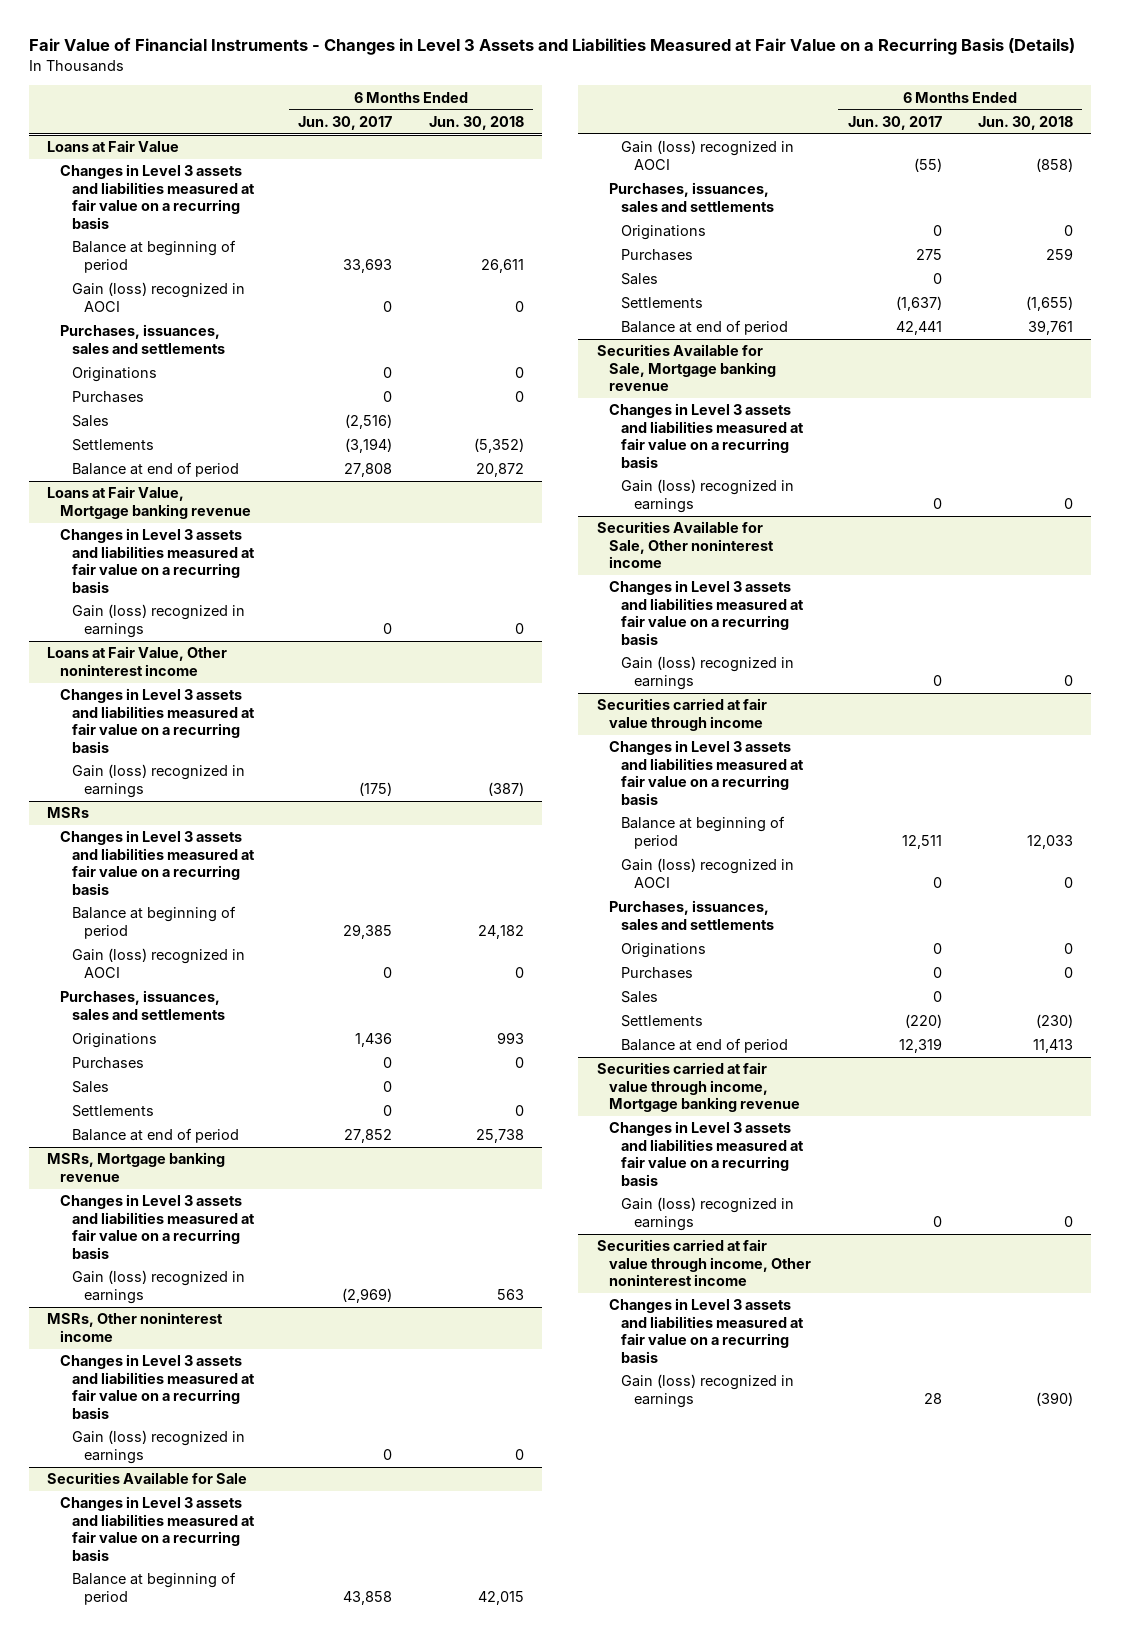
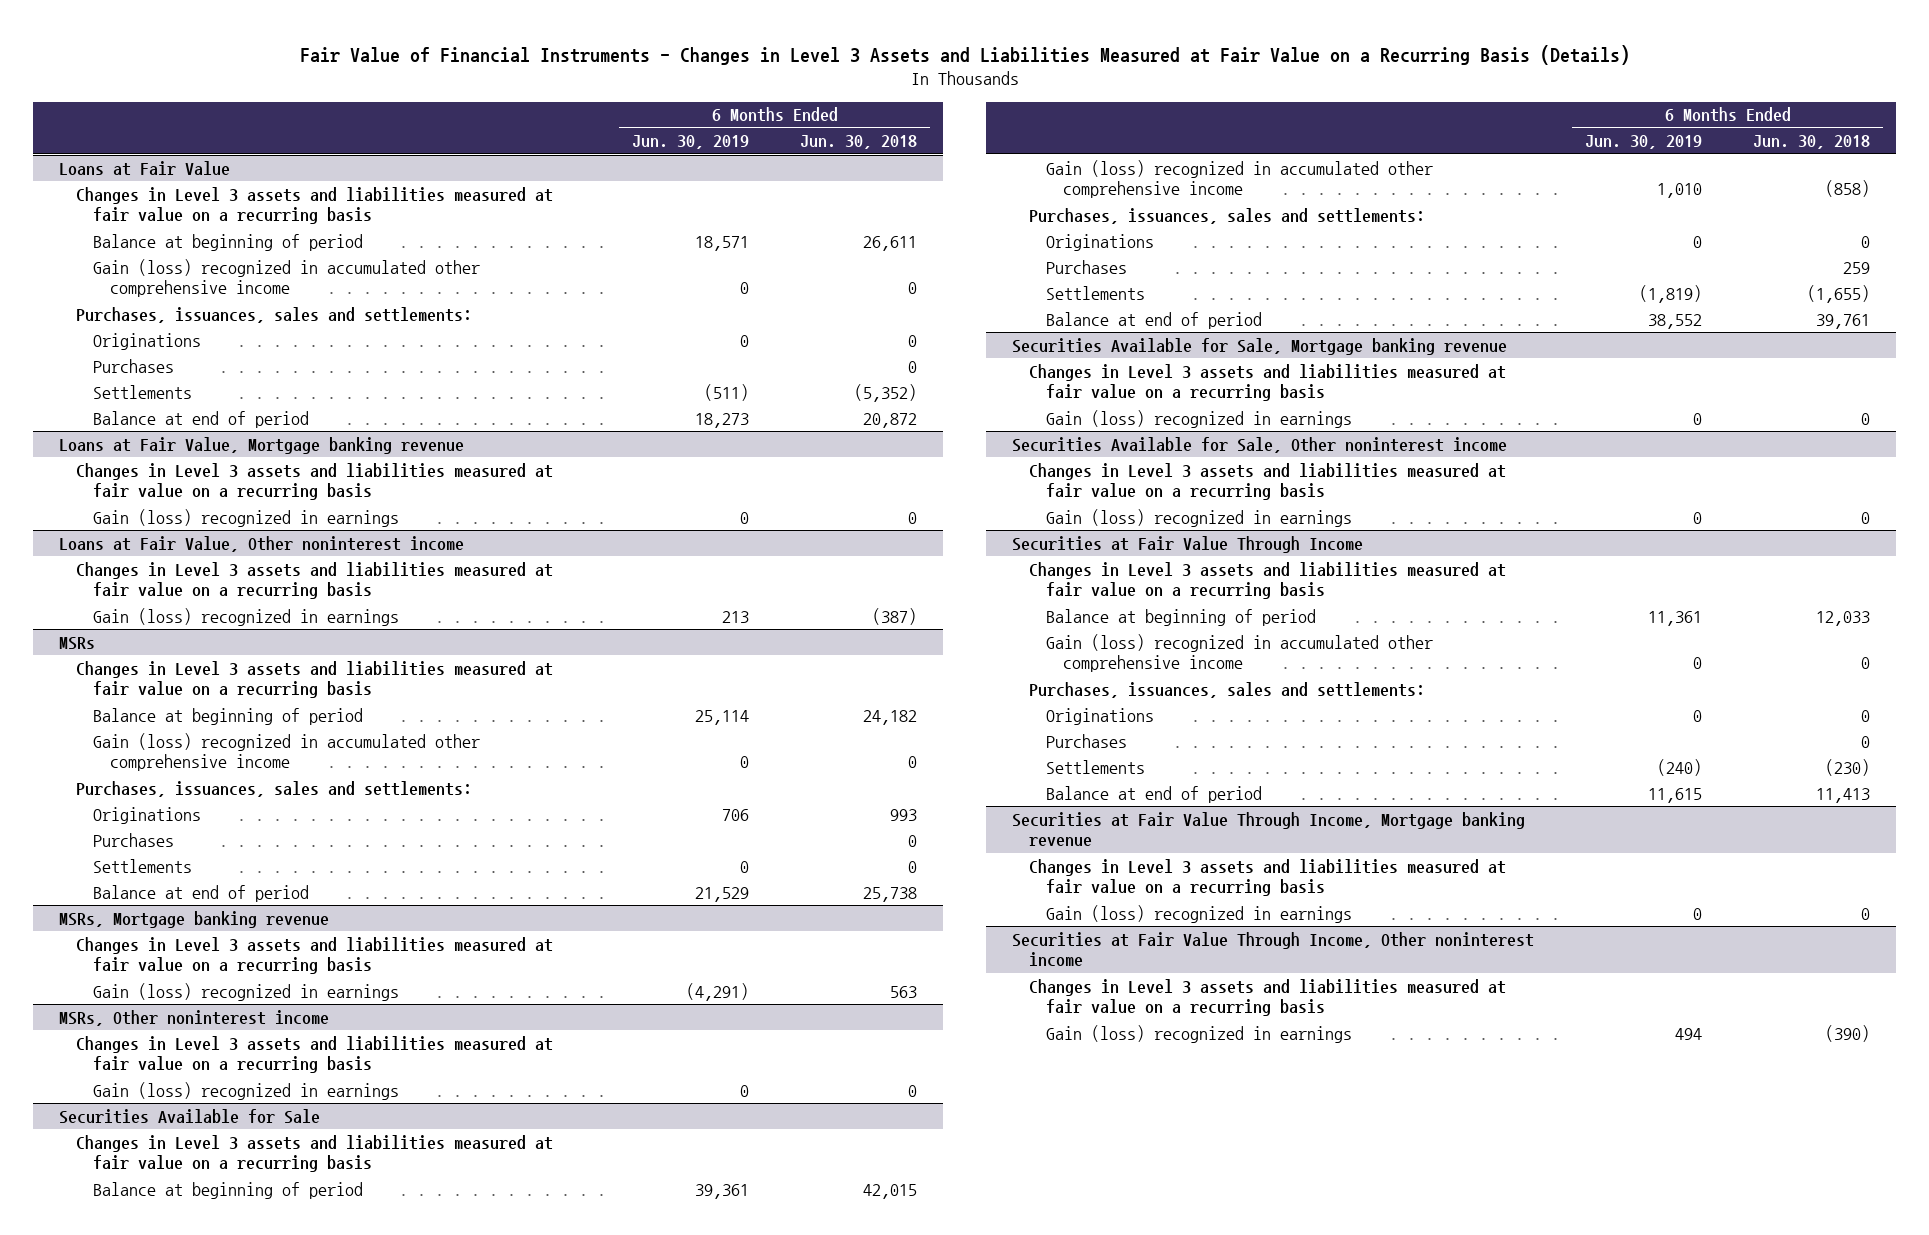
[298,115,393,130] Jun. 30, 2017 -> none
none -> [632,135,750,150] Jun. 30, 2019
[72,282,246,312] Gain (loss) recognized in AOCI -> [92,258,480,298] Gain (loss) recognized in accumulated other comprehensive income
[59,324,226,354] Purchases, issuances, sales and settlements -> [75,306,472,323] Purchases, issuances, sales and settlements:
[72,415,110,428] Sales -> none
[72,948,246,978] Gain (loss) recognized in AOCI -> [92,732,480,772] Gain (loss) recognized in accumulated other comprehensive income
[59,990,226,1020] Purchases, issuances, sales and settlements -> [75,780,472,797] Purchases, issuances, sales and settlements:
[72,1081,110,1094] Sales -> none
[621,140,795,170] Gain (loss) recognized in AOCI -> [1045,159,1433,199] Gain (loss) recognized in accumulated other comprehensive income
[608,182,775,212] Purchases, issuances, sales and settlements -> [1028,207,1425,224] Purchases, issuances, sales and settlements:
[621,273,659,286] Sales -> none
[596,698,767,731] Securities carried at fair value through income -> [1011,535,1363,553] Securities at Fair Value Through Income
[621,858,795,888] Gain (loss) recognized in AOCI -> [1045,633,1433,673] Gain (loss) recognized in accumulated other comprehensive income
[608,900,775,930] Purchases, issuances, sales and settlements -> [1028,681,1425,698] Purchases, issuances, sales and settlements:
[621,991,659,1004] Sales -> none
[596,1062,800,1113] Securities carried at fair value through income, Mortgage banking revenue -> [1011,811,1525,847] Securities at Fair Value Through Income, Mortgage banking revenue
[596,1239,811,1287] Securities carried at fair value through income, Other noninterest income -> [1011,931,1534,968] Securities at Fair Value Through Income, Other noninterest income

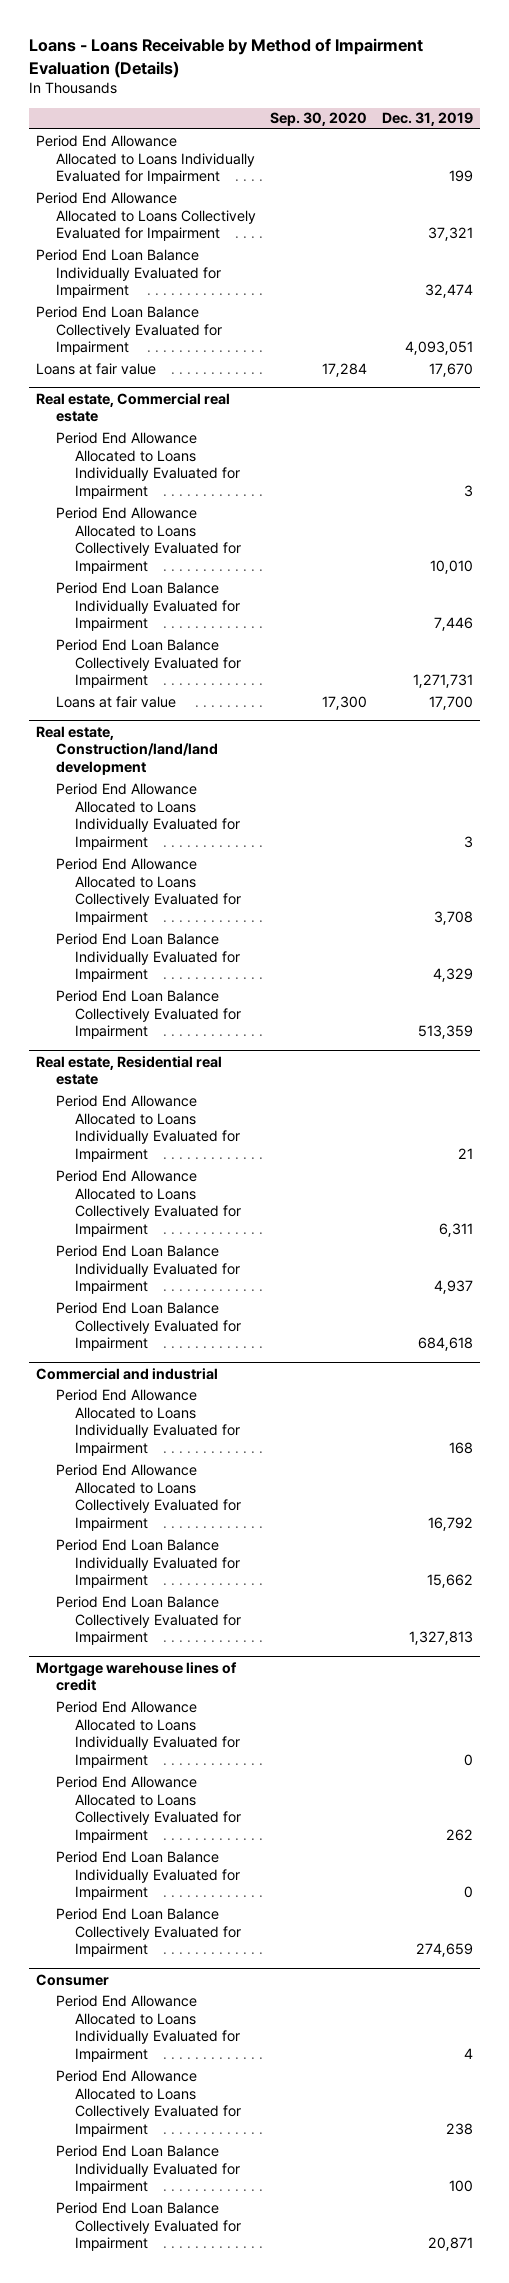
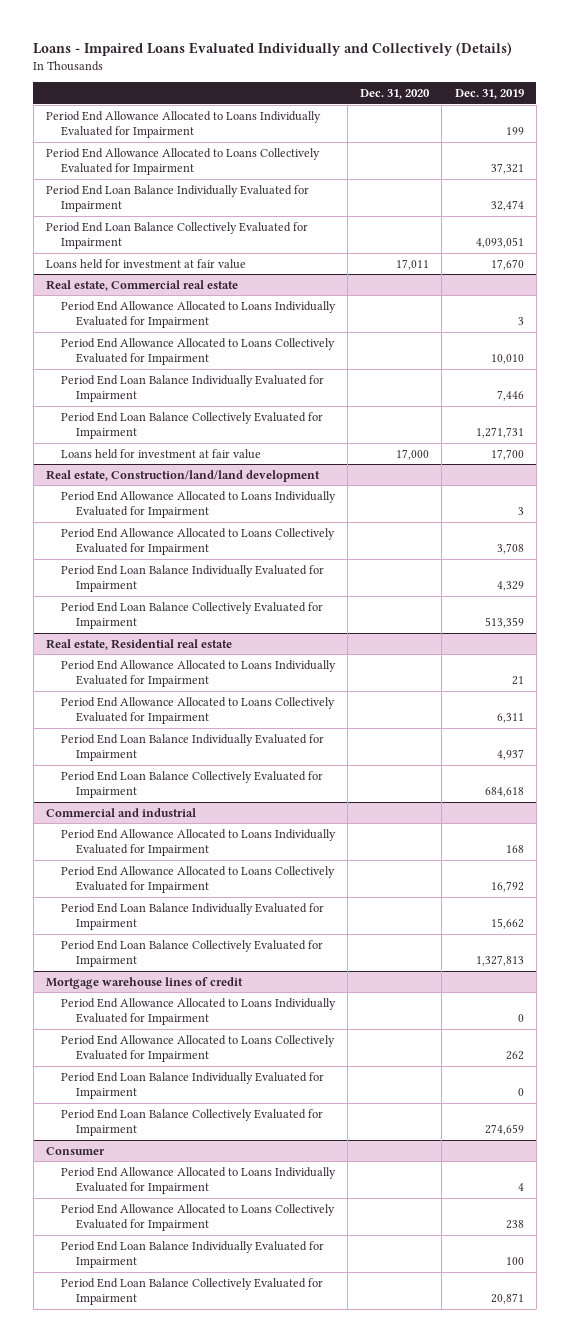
[28,38,423,78] Loans - Loans Receivable by Method of Impairment Evaluation (Details) -> [33,41,513,56] Loans - Impaired Loans Evaluated Individually and Collectively (Details)
[270,112,368,127] Sep. 30, 2020 -> none
none -> [360,89,431,100] Dec. 31, 2020
[36,362,157,375] Loans at fair value -> [45,258,246,269] Loans held for investment at fair value
[55,695,176,708] Loans at fair value -> [60,448,261,459] Loans held for investment at fair value

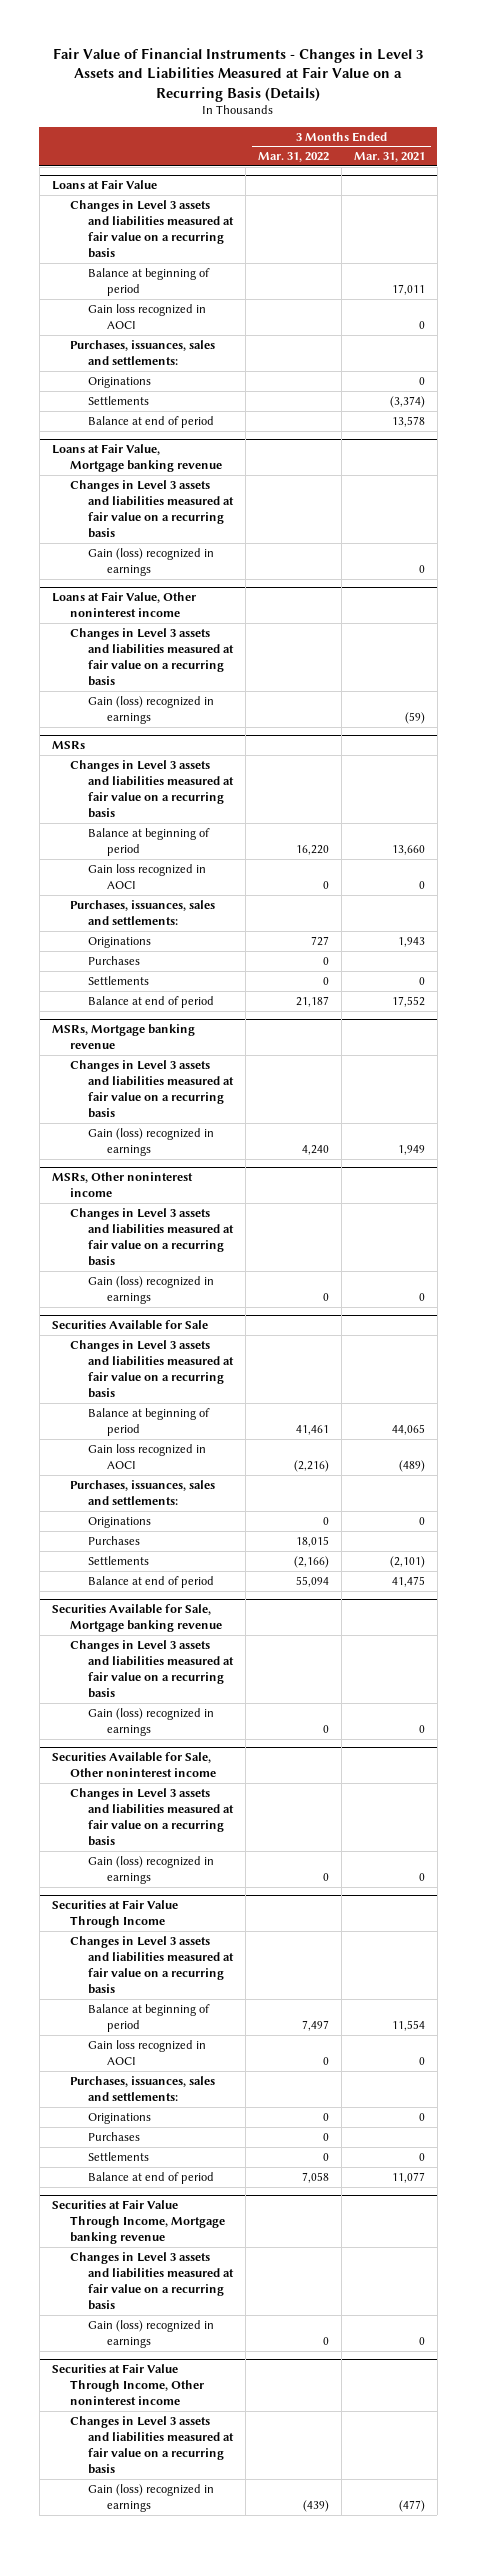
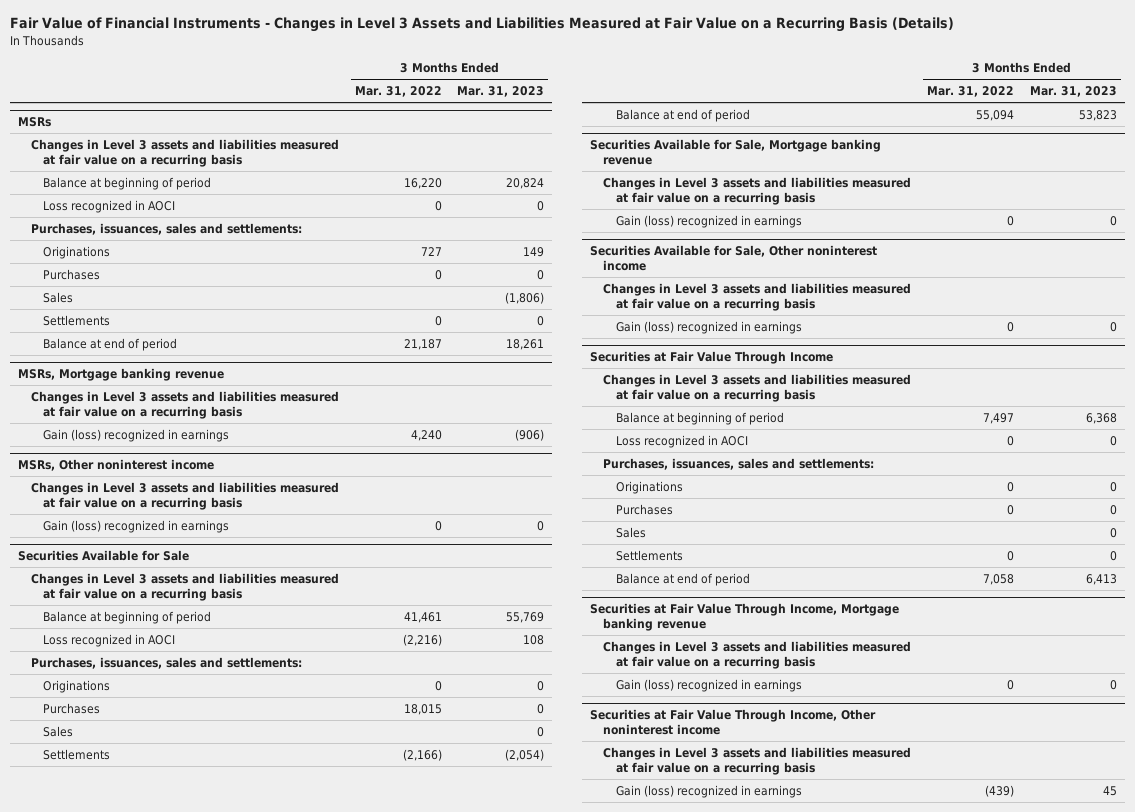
[353,152,425,163] Mar. 31, 2021 -> none
none -> [457,86,545,98] Mar. 31, 2023
[51,179,157,190] Loans at Fair Value -> none
[70,199,235,259] Changes in Level 3 assets and liabilities measured at fair value on a recurring basis -> none
[88,267,211,296] Balance at beginning of period -> none
[88,303,207,329] Gain loss recognized in AOCI -> none
[70,339,216,365] Purchases, issuances, sales and settlements: -> none
[88,376,152,388] Originations -> none
[88,395,150,405] Settlements -> none
[88,415,215,428] Balance at end of period -> none
[51,443,223,472] Loans at Fair Value, Mortgage banking revenue -> none
[70,479,235,539] Changes in Level 3 assets and liabilities measured at fair value on a recurring basis -> none
[88,547,215,576] Gain (loss) recognized in earnings -> none
[51,591,196,617] Loans at Fair Value, Other noninterest income -> none
[70,627,235,687] Changes in Level 3 assets and liabilities measured at fair value on a recurring basis -> none
[88,695,215,724] Gain (loss) recognized in earnings -> none
[88,863,207,889] Gain loss recognized in AOCI -> [43,199,176,213] Loss recognized in AOCI
none -> [43,291,74,303] Sales
[88,1443,207,1469] Gain loss recognized in AOCI -> [43,633,176,647] Loss recognized in AOCI
none -> [43,725,74,737] Sales
[88,2039,207,2065] Gain loss recognized in AOCI -> [615,434,748,448] Loss recognized in AOCI
none -> [615,526,646,538] Sales

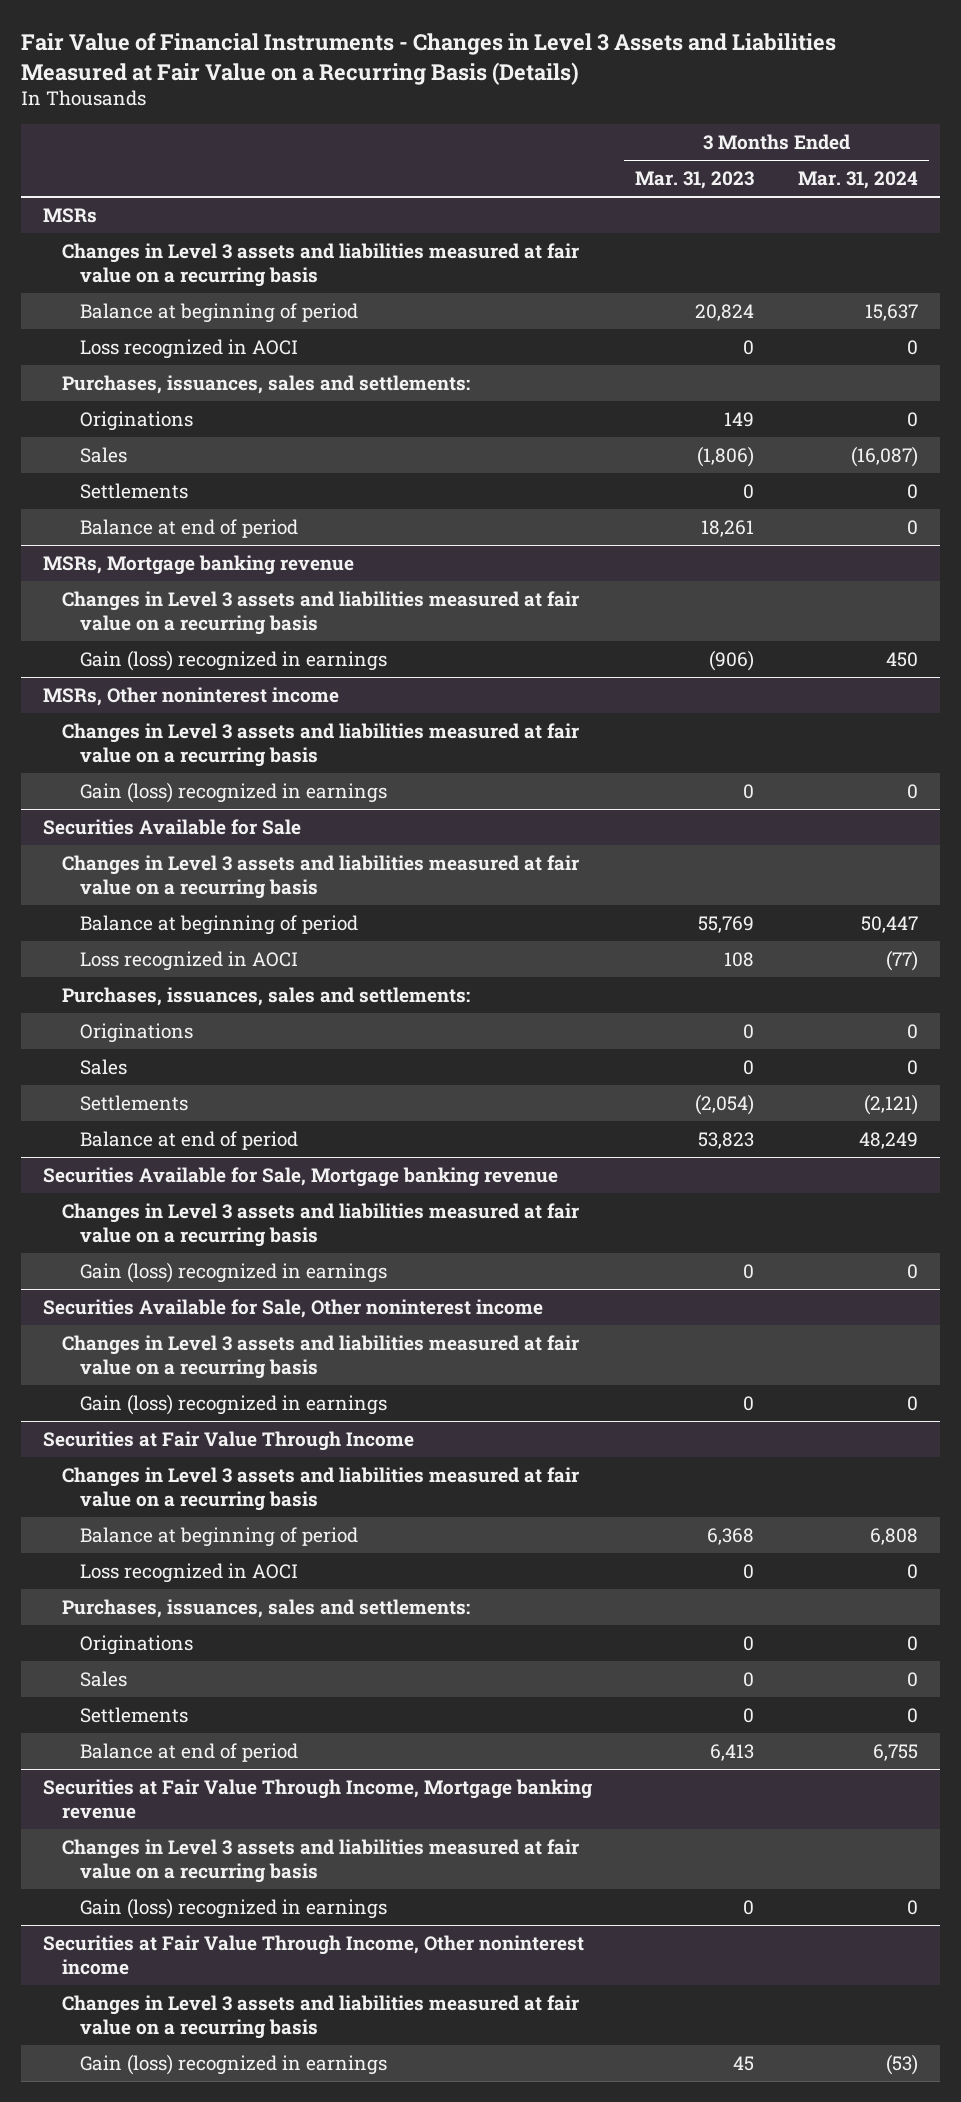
[354,86,442,98] Mar. 31, 2022 -> none
none -> [798,171,919,190] Mar. 31, 2024
[43,268,101,280] Purchases -> none
[43,702,101,714] Purchases -> none
[615,503,673,515] Purchases -> none

